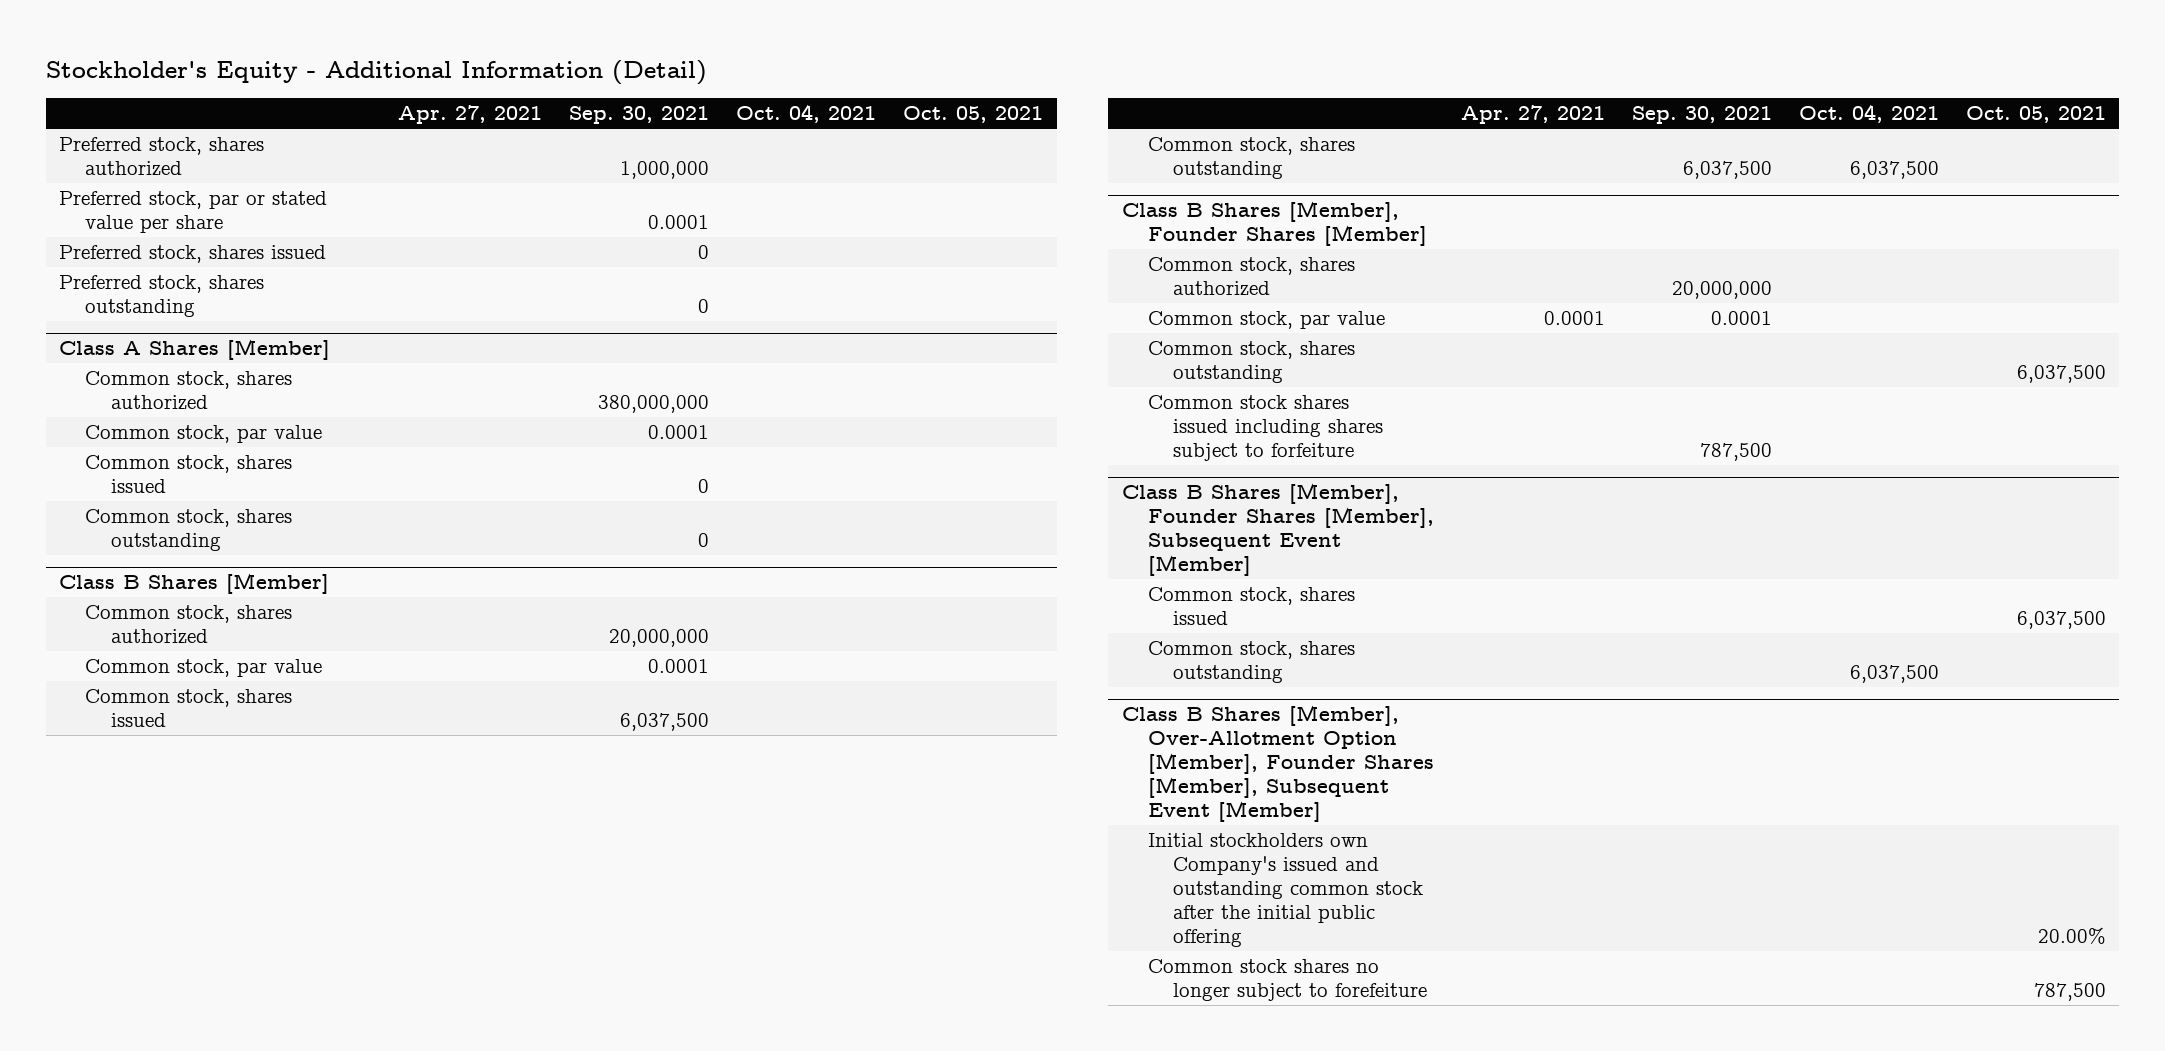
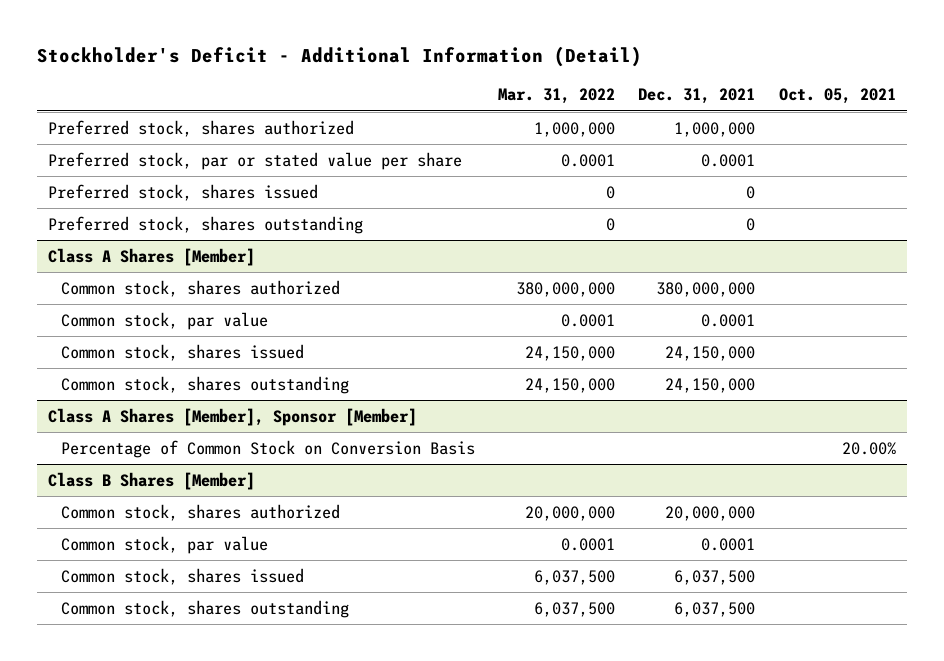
[45,59,707,85] Stockholder's Equity - Additional Information (Detail) -> [36,45,642,67] Stockholder's Deficit - Additional Information (Detail)
[397,105,542,125] Apr. 27, 2021 -> none
[569,106,710,125] Sep. 30, 2021 -> none
[736,104,877,124] Oct. 04, 2021 -> none
none -> [498,88,616,105] Mar. 31, 2022
none -> [638,88,756,105] Dec. 31, 2021
none -> [48,407,418,426] Class A Shares [Member], Sponsor [Member]
none -> [61,439,476,458] Percentage of Common Stock on Conversion Basis
[1121,201,1427,247] Class B Shares [Member], Founder Shares [Member] -> none
[1147,257,1355,297] Common stock, shares authorized -> none
[1147,311,1385,330] Common stock, par value -> none
[1147,341,1355,384] Common stock, shares outstanding -> none
[1147,395,1384,462] Common stock shares issued including shares subject to forfeiture -> none
[1121,483,1434,577] Class B Shares [Member], Founder Shares [Member], Subsequent Event [Member] -> none
[1147,587,1355,626] Common stock, shares issued -> none
[1147,641,1355,684] Common stock, shares outstanding -> none
[1121,705,1434,823] Class B Shares [Member], Over-Allotment Option [Member], Founder Shares [Member], Subsequent Event [Member] -> none
[1147,833,1424,948] Initial stockholders own Company's issued and outstanding common stock after the initial public offering -> none
[1147,959,1428,1002] Common stock shares no longer subject to forefeiture -> none

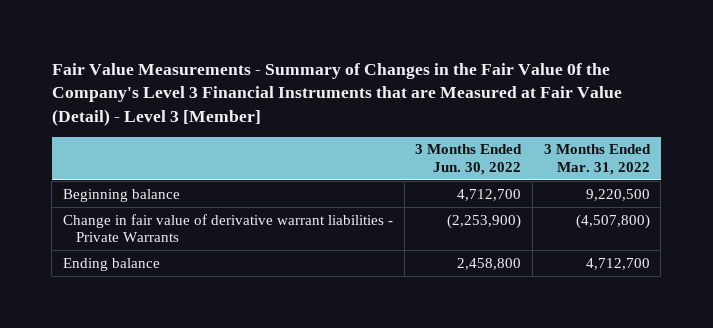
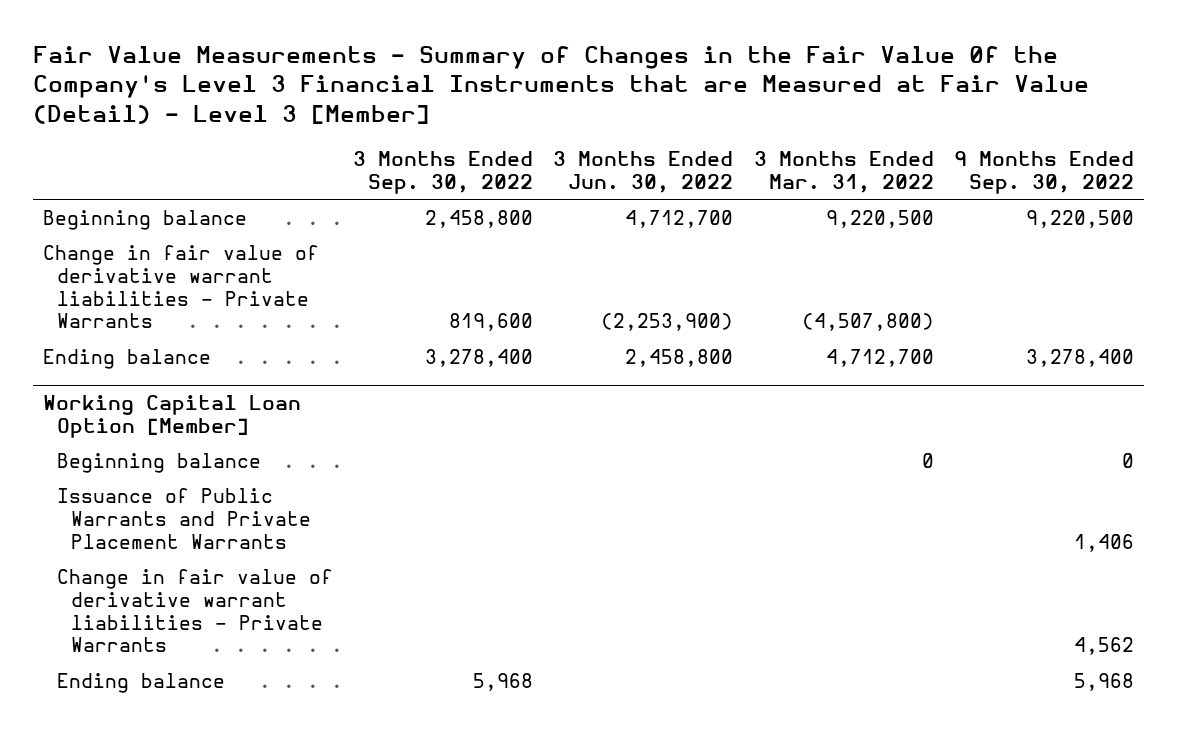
none -> [353,151,534,195] 3 Months Ended Sep. 30, 2022
none -> [953,151,1134,195] 9 Months Ended Sep. 30, 2022
none -> [42,395,301,439] Working Capital Loan Option [Member]
none -> [56,452,261,473] Beginning balance
none -> [56,487,311,549] Issuance of Public Warrants and Private Placement Warrants
none -> [56,568,333,653] Change in fair value of derivative warrant liabilities - Private Warrants
none -> [56,672,225,693] Ending balance

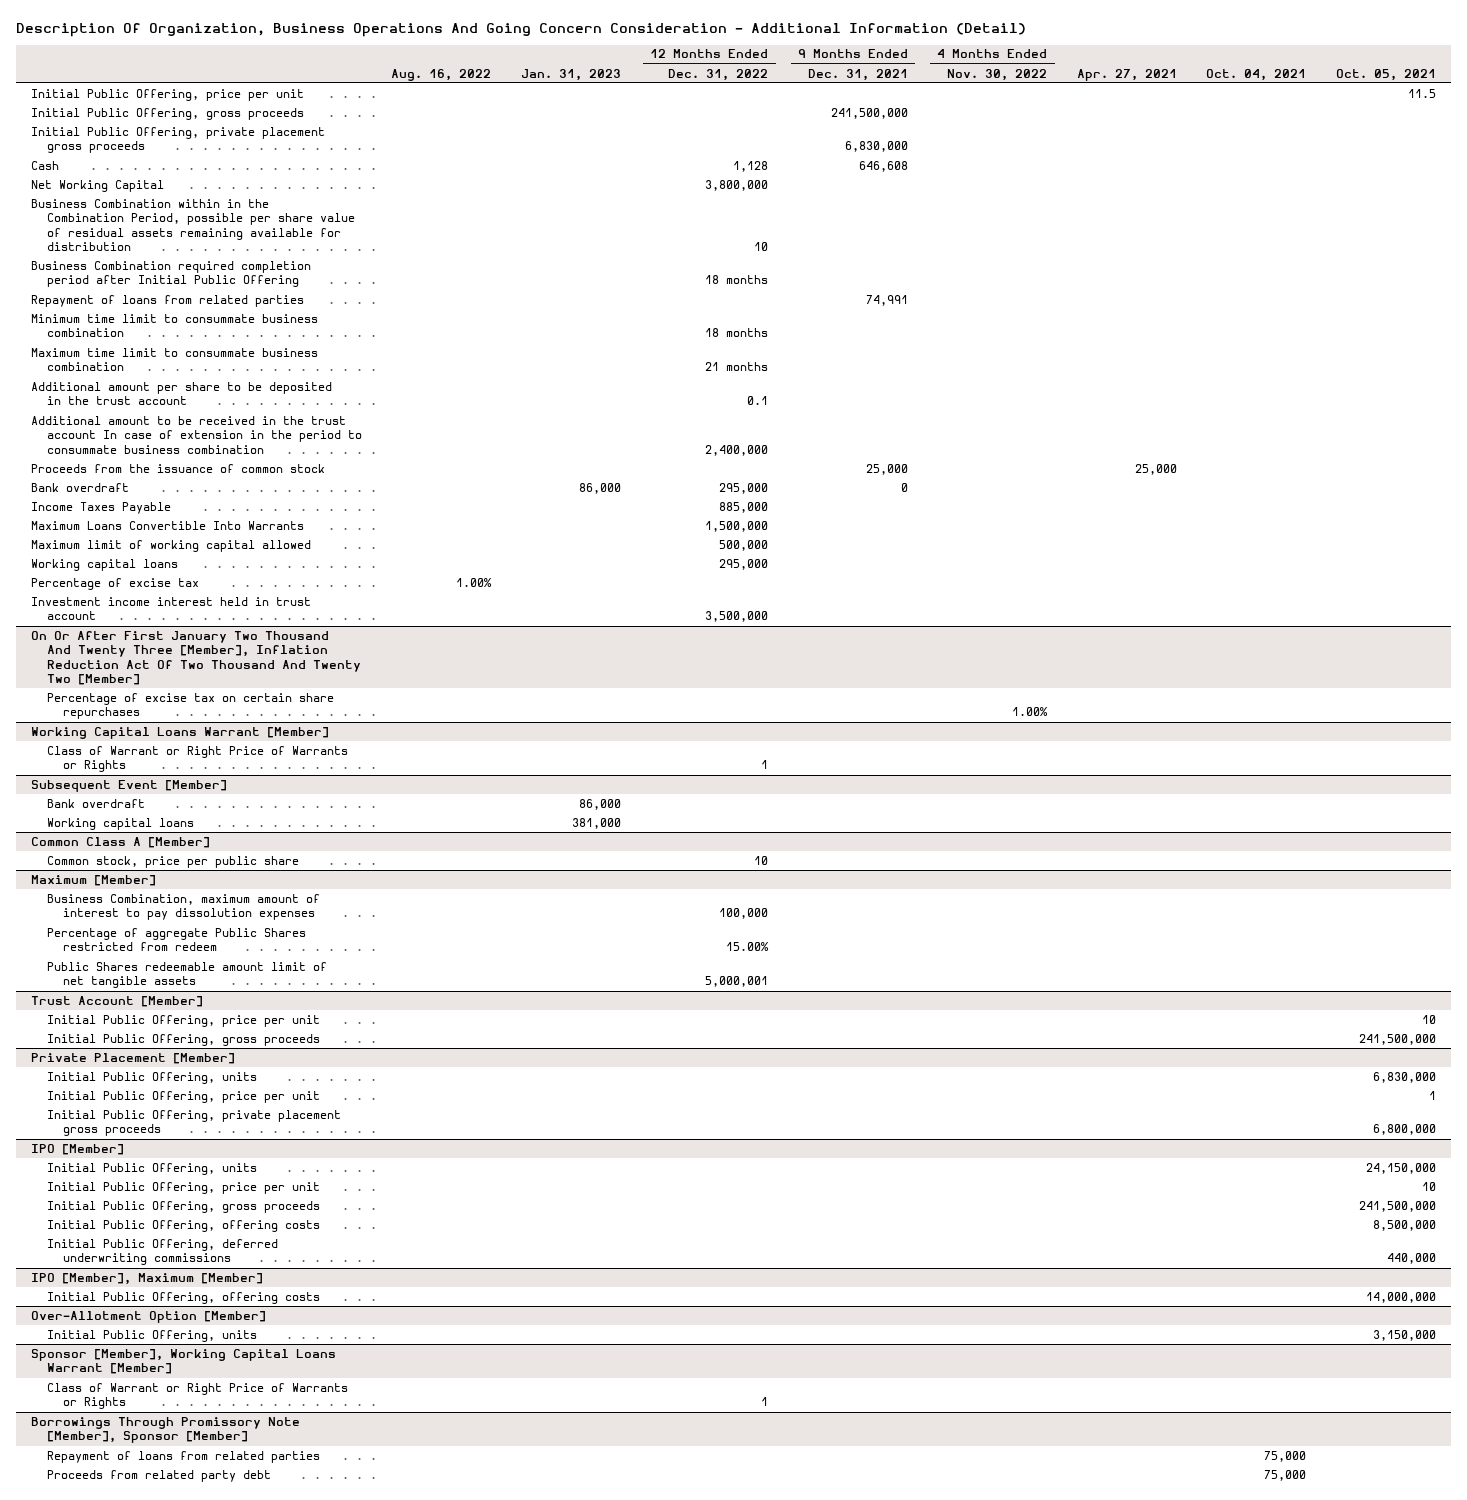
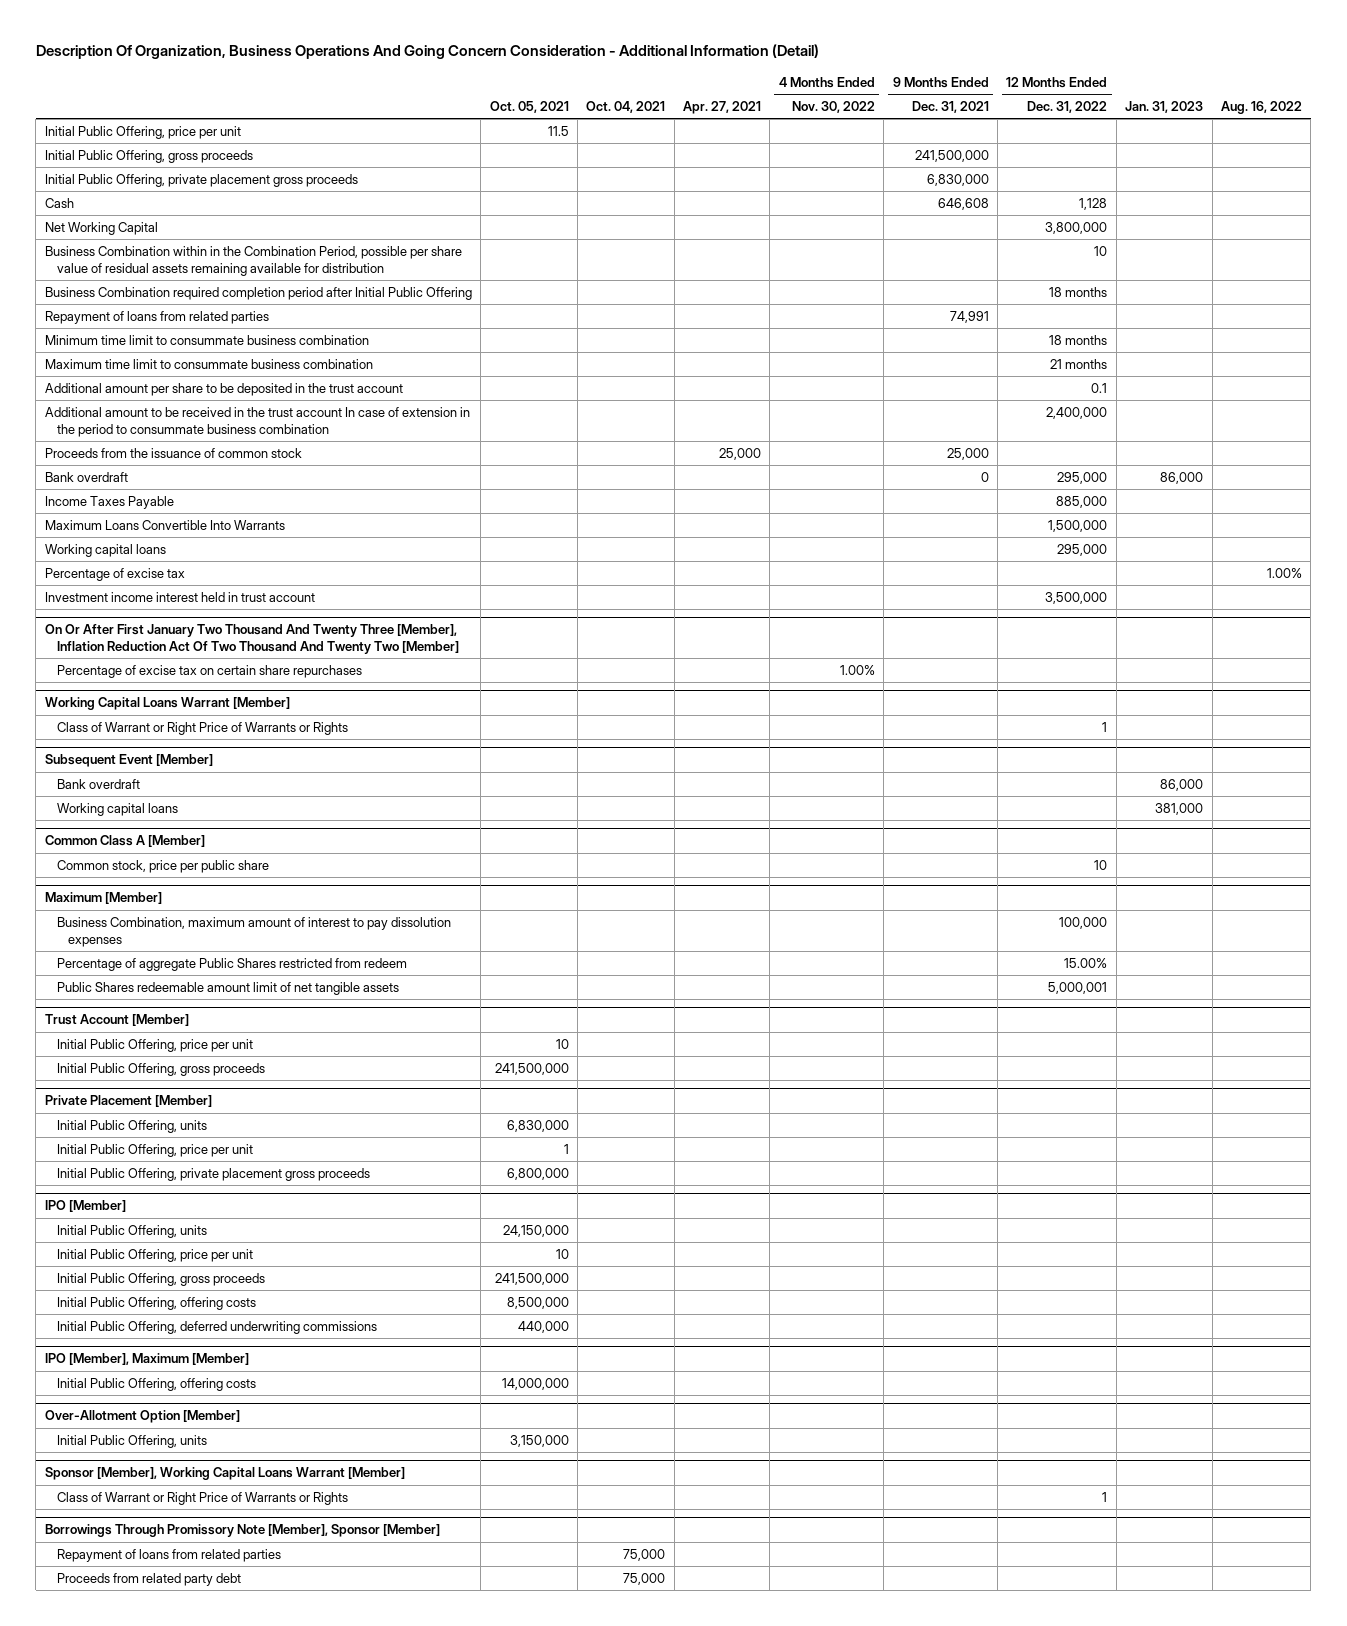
[30,539,311,552] Maximum limit of working capital allowed -> none

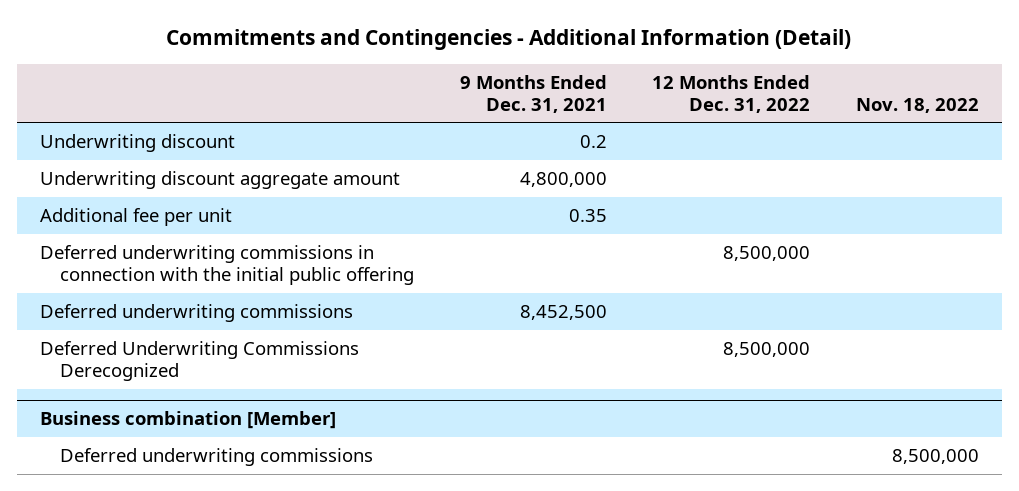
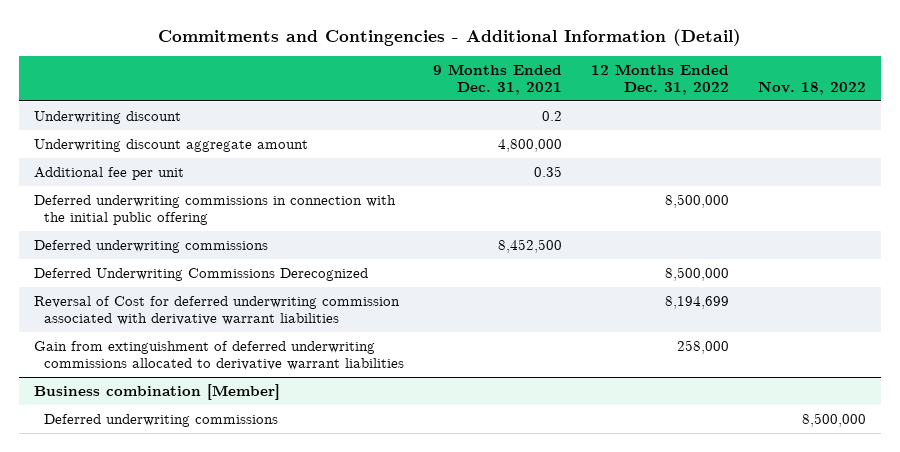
none -> [33,295,400,326] Reversal of Cost for deferred underwriting commission associated with derivative warrant liabilities
none -> [33,340,404,371] Gain from extinguishment of deferred underwriting commissions allocated to derivative warrant liabilities

